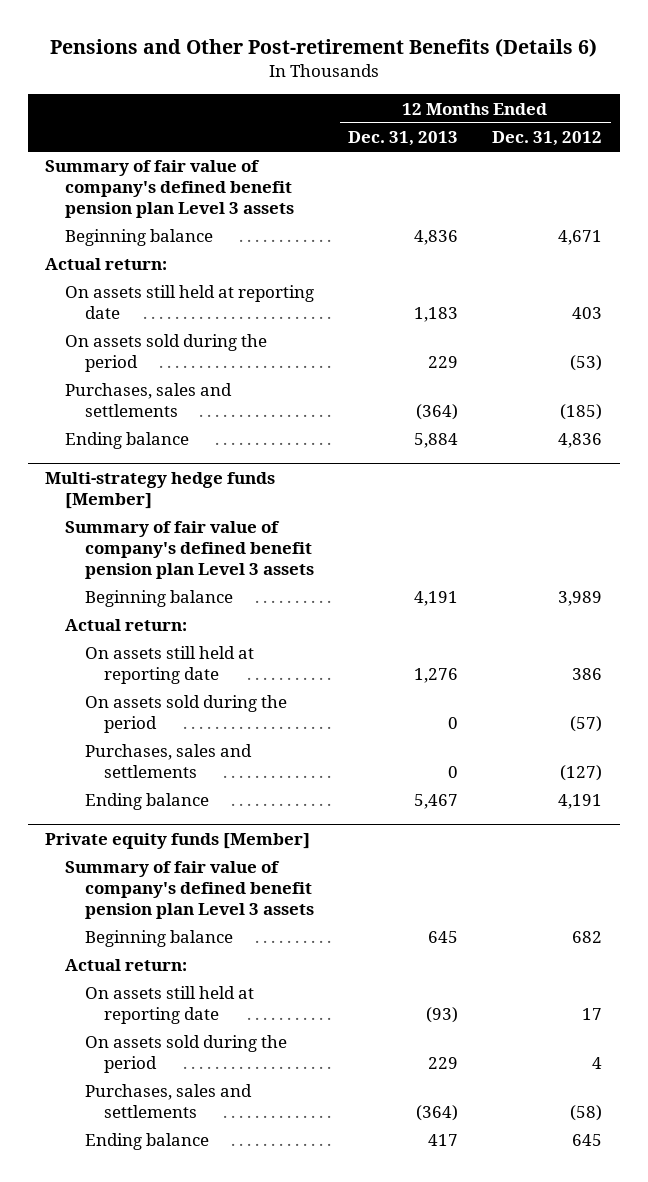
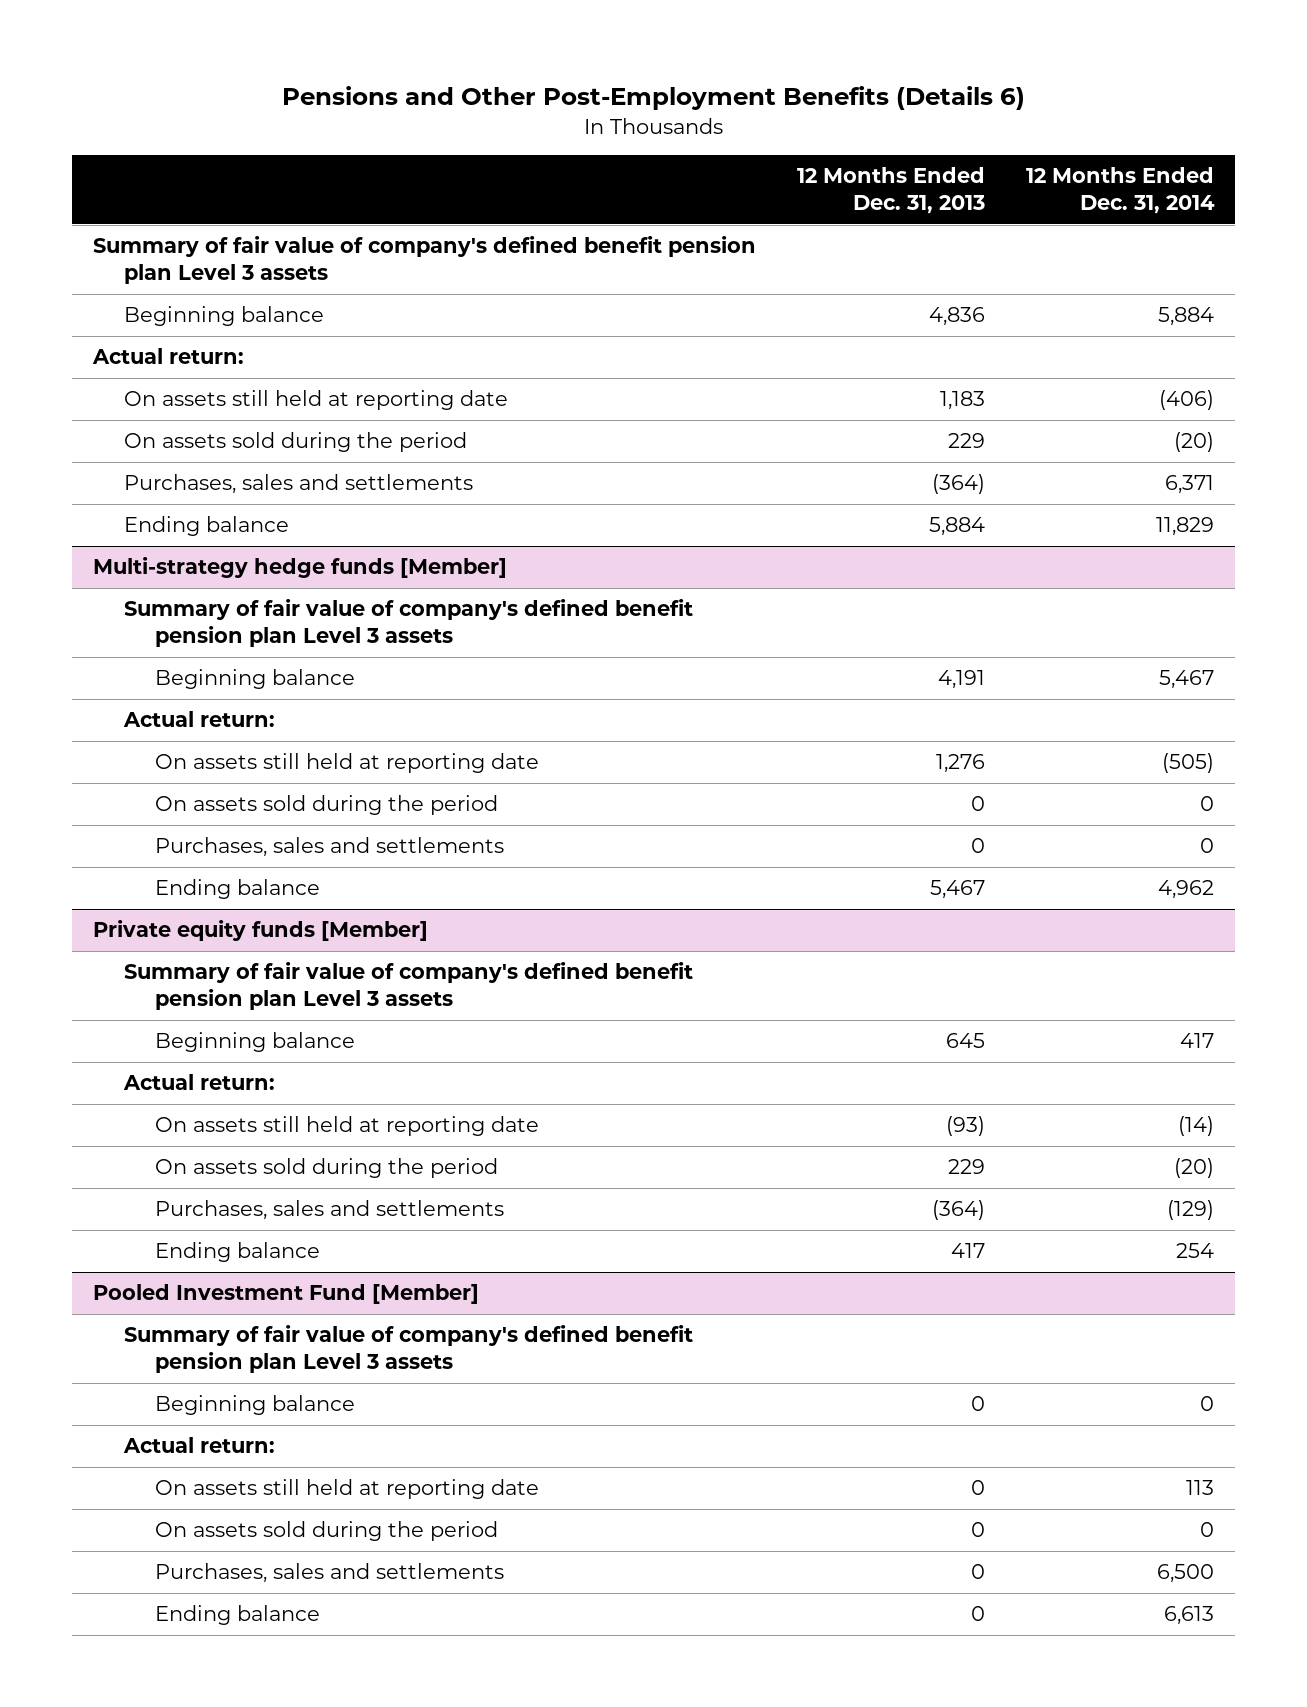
[49,38,597,58] Pensions and Other Post-retirement Benefits (Details 6) -> [281,86,1025,111] Pensions and Other Post-Employment Benefits (Details 6)
[492,131,603,147] Dec. 31, 2012 -> none
none -> [1026,166,1216,215] 12 Months Ended Dec. 31, 2014
none -> [92,1284,479,1305] Pooled Investment Fund [Member]
none -> [124,1325,694,1374] Summary of fair value of company's defined benefit pension plan Level 3 assets
none -> [155,1395,356,1416] Beginning balance
none -> [123,1437,276,1454] Actual return:
none -> [155,1479,540,1500] On assets still held at reporting date
none -> [155,1521,499,1542] On assets sold during the period
none -> [155,1563,505,1584] Purchases, sales and settlements
none -> [155,1605,321,1626] Ending balance

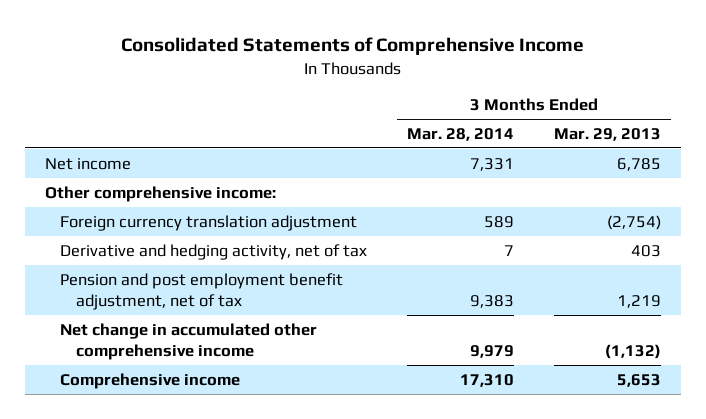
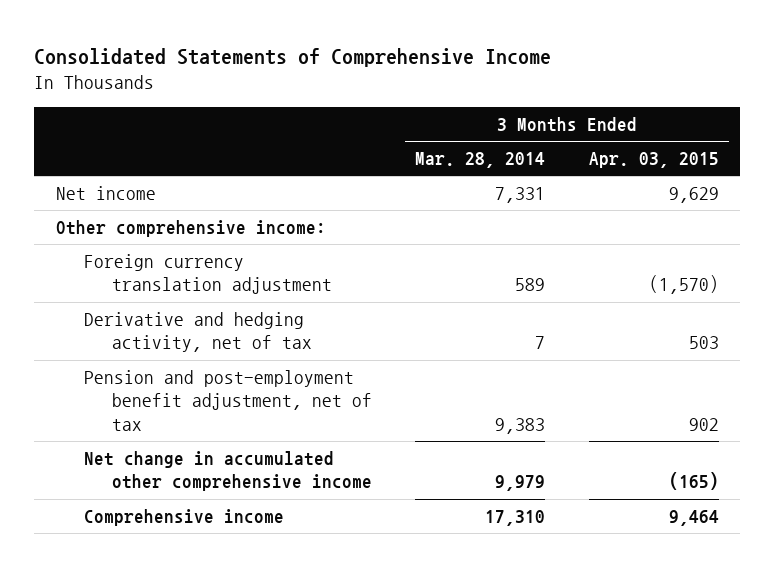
[553,127,661,141] Mar. 29, 2013 -> none
none -> [588,152,719,169] Apr. 03, 2015
[60,272,344,310] Pension and post employment benefit adjustment, net of tax -> [84,370,373,431] Pension and post-employment benefit adjustment, net of tax

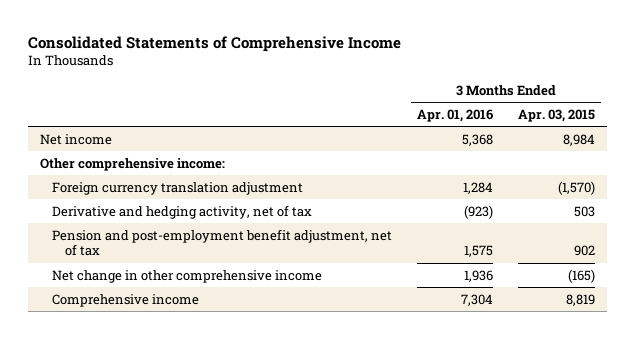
[415,152,546,169] Mar. 28, 2014 -> none
none -> [417,108,494,122] Apr. 01, 2016
[668,187,719,204] 9,629 -> [562,133,595,146] 8,984
[84,451,373,492] Net change in accumulated other comprehensive income -> [52,269,323,283] Net change in other comprehensive income
[668,510,719,527] 9,464 -> [565,293,595,306] 8,819

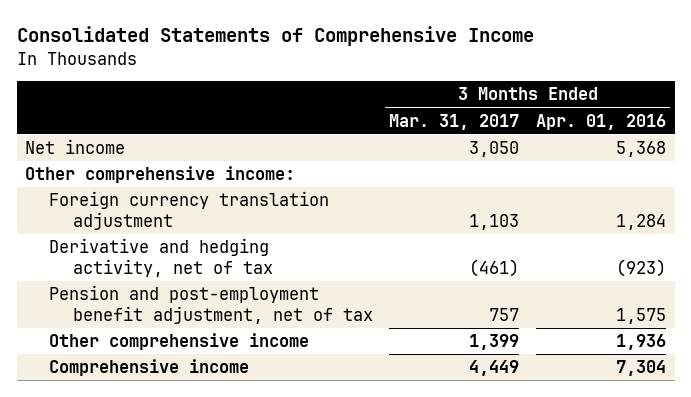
[517,108,595,122] Apr. 03, 2015 -> none
none -> [389,113,520,130] Mar. 31, 2017
[52,269,323,283] Net change in other comprehensive income -> [48,333,309,351] Other comprehensive income

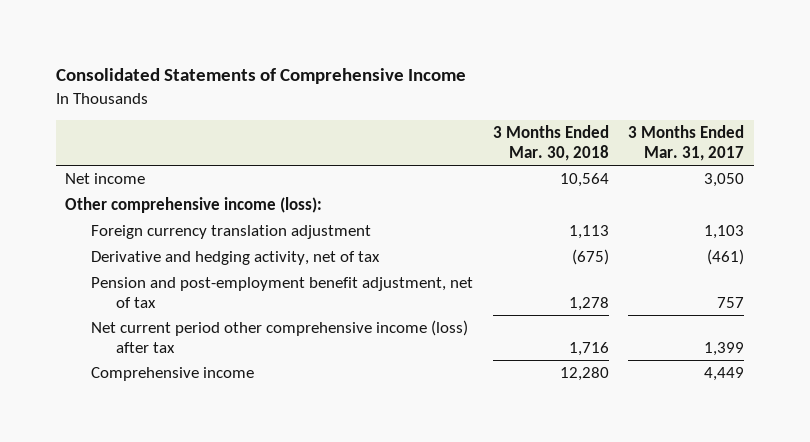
[536,113,667,130] Apr. 01, 2016 -> none
none -> [492,125,609,161] 3 Months Ended Mar. 30, 2018
[25,166,296,184] Other comprehensive income: -> [65,197,323,214] Other comprehensive income (loss):
[48,333,309,351] Other comprehensive income -> [90,320,468,353] Net current period other comprehensive income (loss) after tax

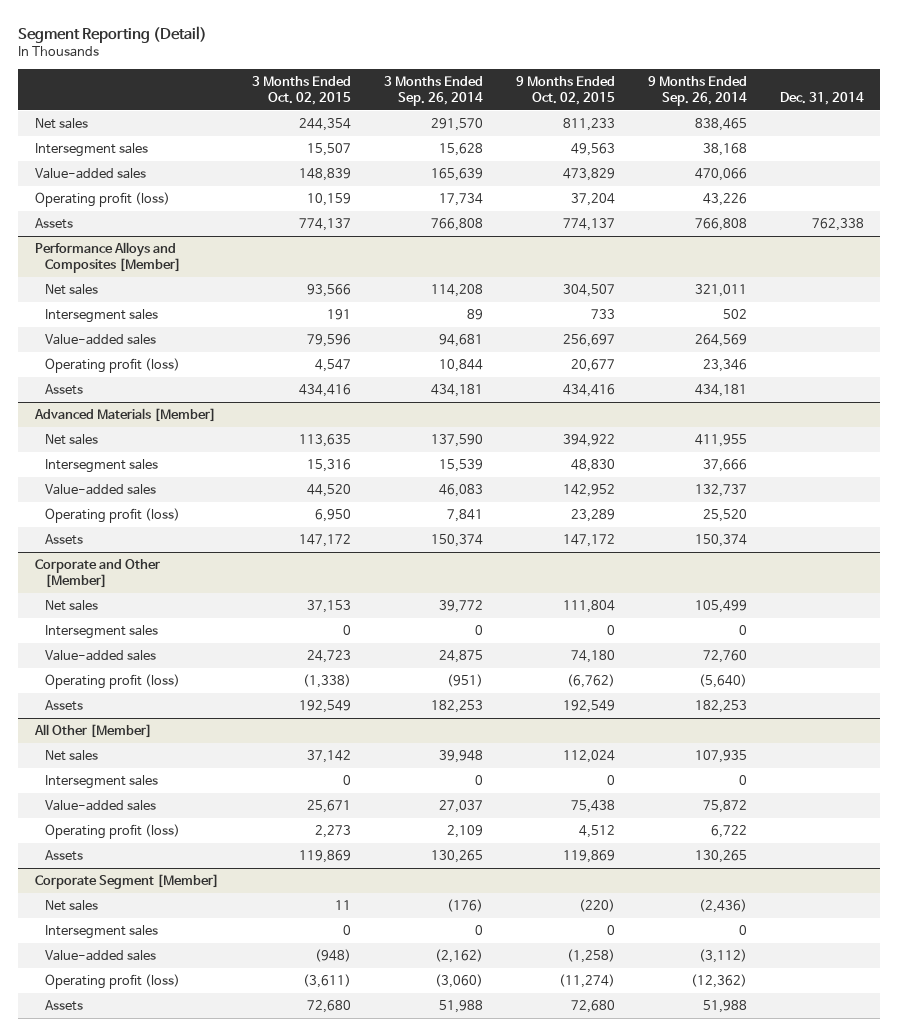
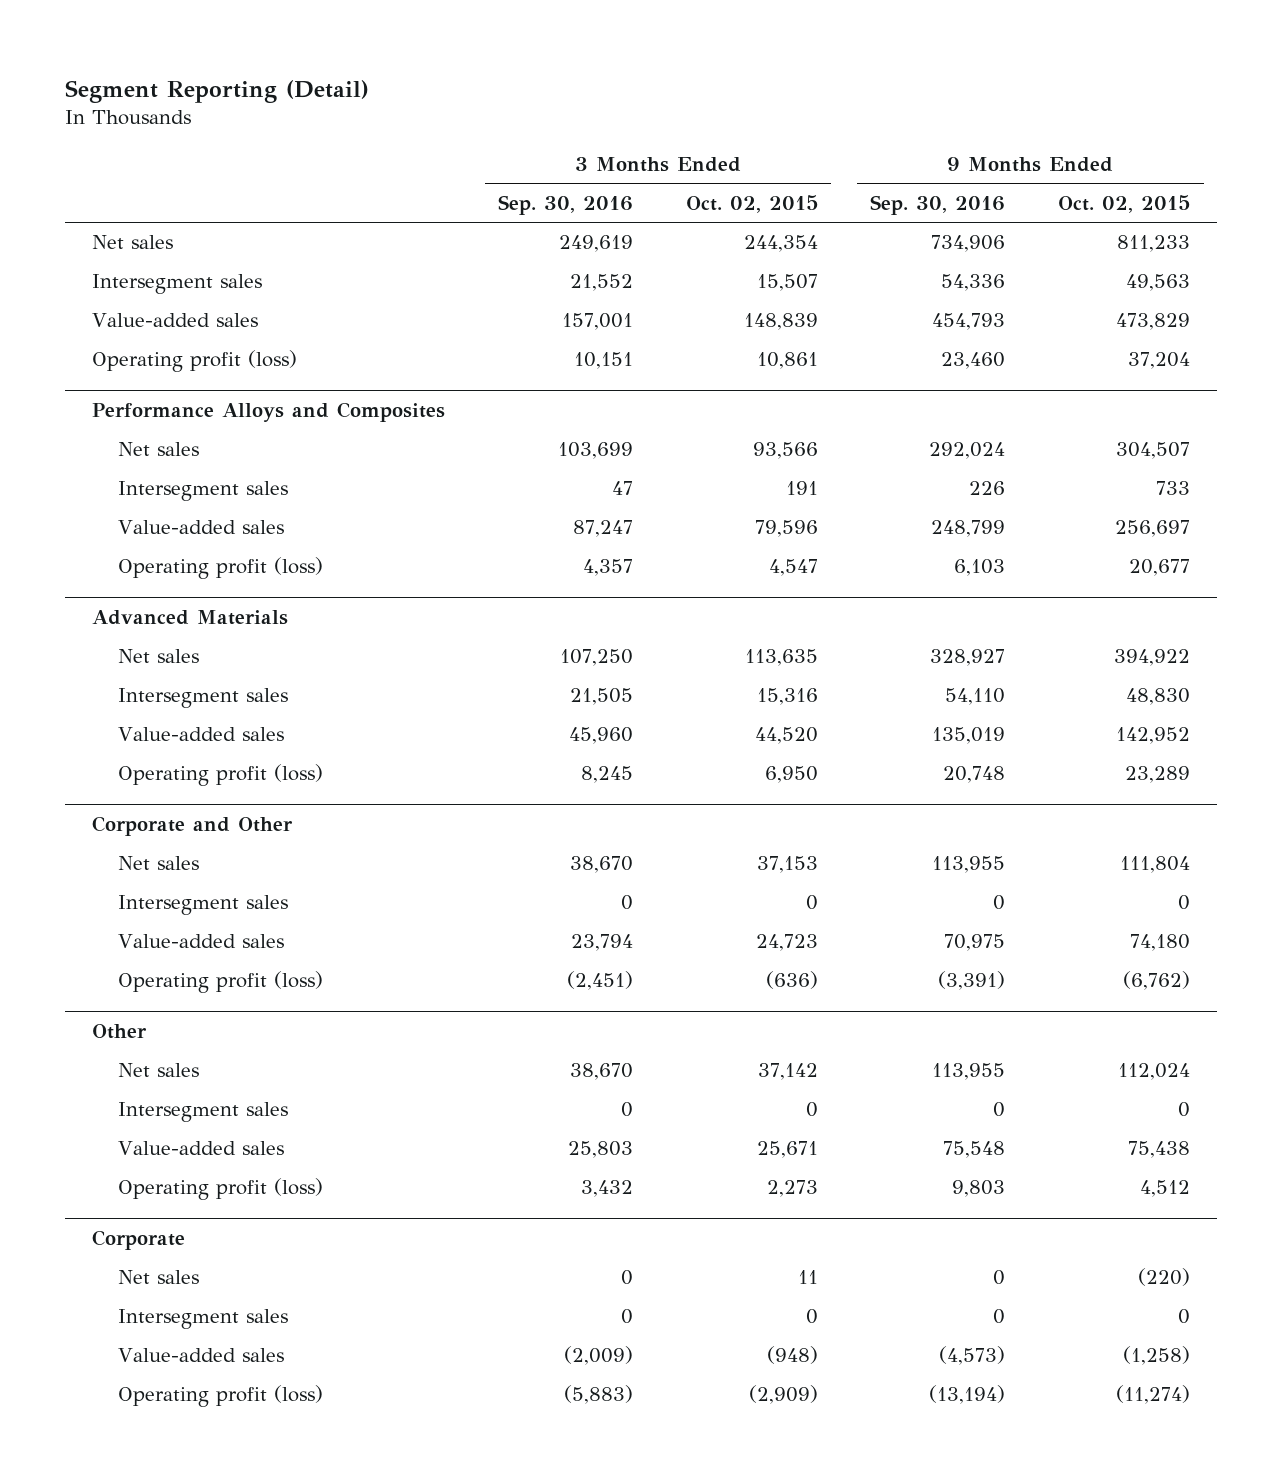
[383,76,483,106] 3 Months Ended Sep. 26, 2014 -> none
[647,76,747,106] 9 Months Ended Sep. 26, 2014 -> none
[779,91,864,105] Dec. 31, 2014 -> none
none -> [497,194,633,215] Sep. 30, 2016
none -> [870,194,1006,215] Sep. 30, 2016
[34,218,73,230] Assets -> none
[306,193,351,207] 10,159 -> [756,352,818,370] 10,861
[34,242,182,273] Performance Alloys and Composites [Member] -> [91,402,445,423] Performance Alloys and Composites
[45,384,84,396] Assets -> none
[33,408,216,423] Advanced Materials [Member] -> [91,610,288,626] Advanced Materials
[45,534,84,546] Assets -> none
[34,559,160,588] Corporate and Other [Member] -> [91,816,293,837] Corporate and Other
[45,700,84,712] Assets -> none
[302,674,351,689] (1,338) -> [765,971,818,990] (636)
[33,724,152,739] All Other [Member] -> [91,1024,147,1040] Other
[45,850,84,862] Assets -> none
[34,874,219,890] Corporate Segment [Member] -> [91,1230,185,1251] Corporate
[45,1000,84,1012] Assets -> none
[302,974,351,989] (3,611) -> [748,1385,818,1405] (2,909)

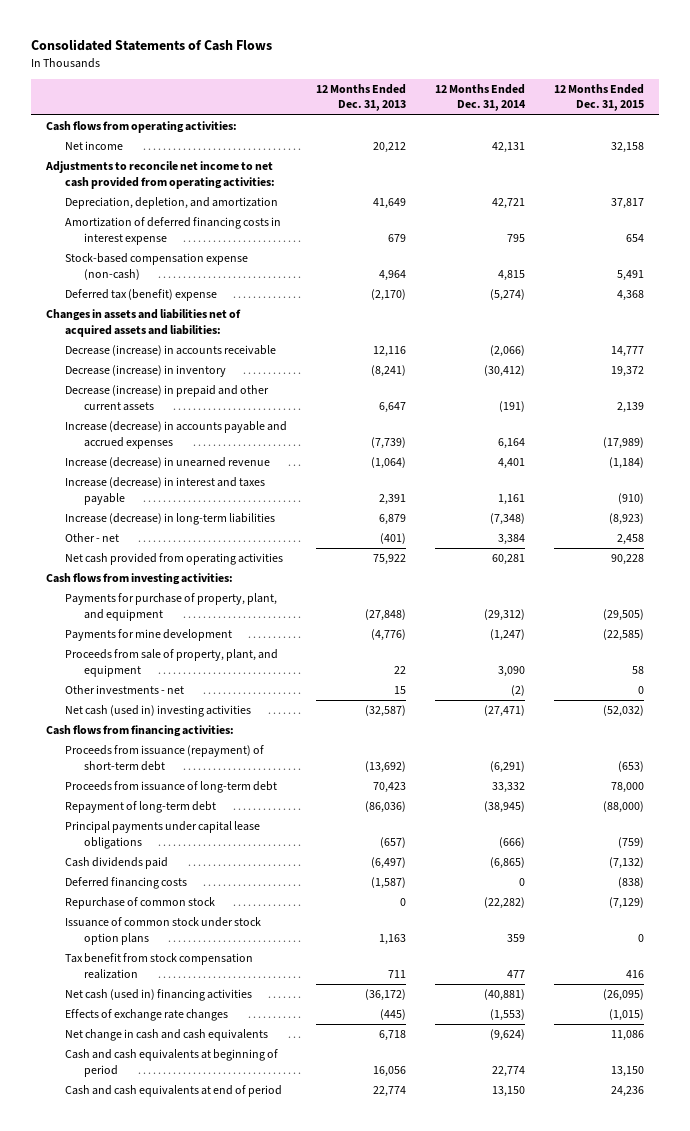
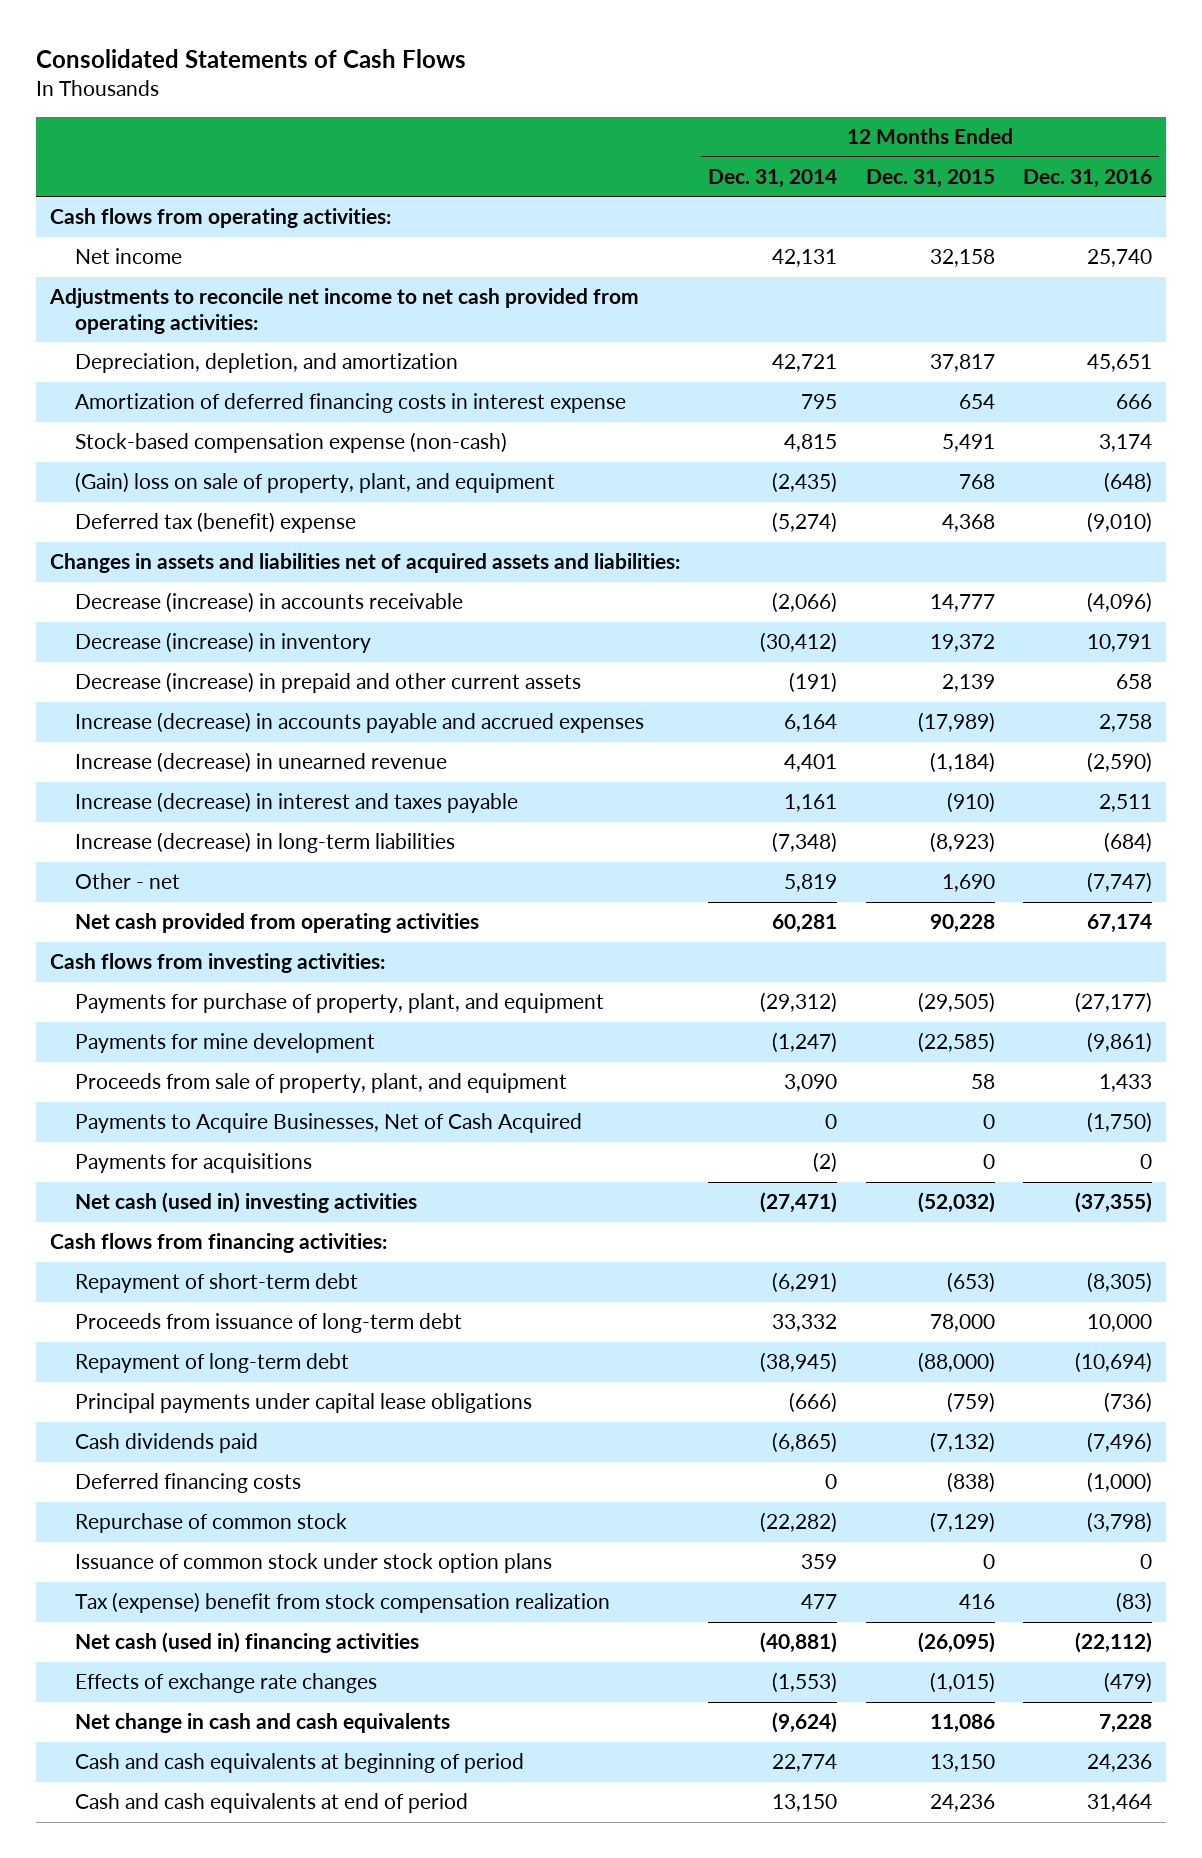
[315,83,406,112] 12 Months Ended Dec. 31, 2013 -> none
none -> [1022,168,1152,188] Dec. 31, 2016
none -> [75,472,556,494] (Gain) loss on sale of property, plant, and equipment
[498,534,526,546] 3,384 -> [784,874,838,893] 5,819
[617,534,645,546] 2,458 -> [941,874,995,893] 1,690
none -> [75,1113,583,1134] Payments to Acquire Businesses, Net of Cash Acquired
[64,685,184,695] Other investments - net -> [75,1153,313,1174] Payments for acquisitions
[64,745,264,771] Proceeds from issuance (repayment) of short-term debt -> [75,1273,359,1294] Repayment of short-term debt
[64,953,253,979] Tax benefit from stock compensation realization -> [75,1592,611,1614] Tax (expense) benefit from stock compensation realization

